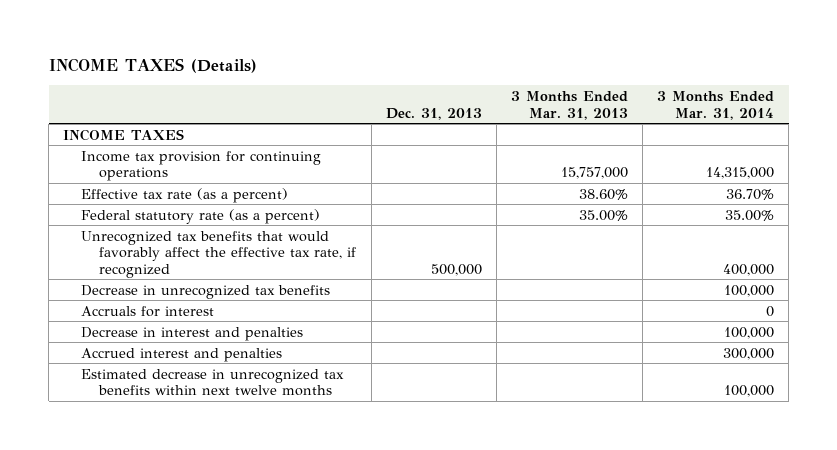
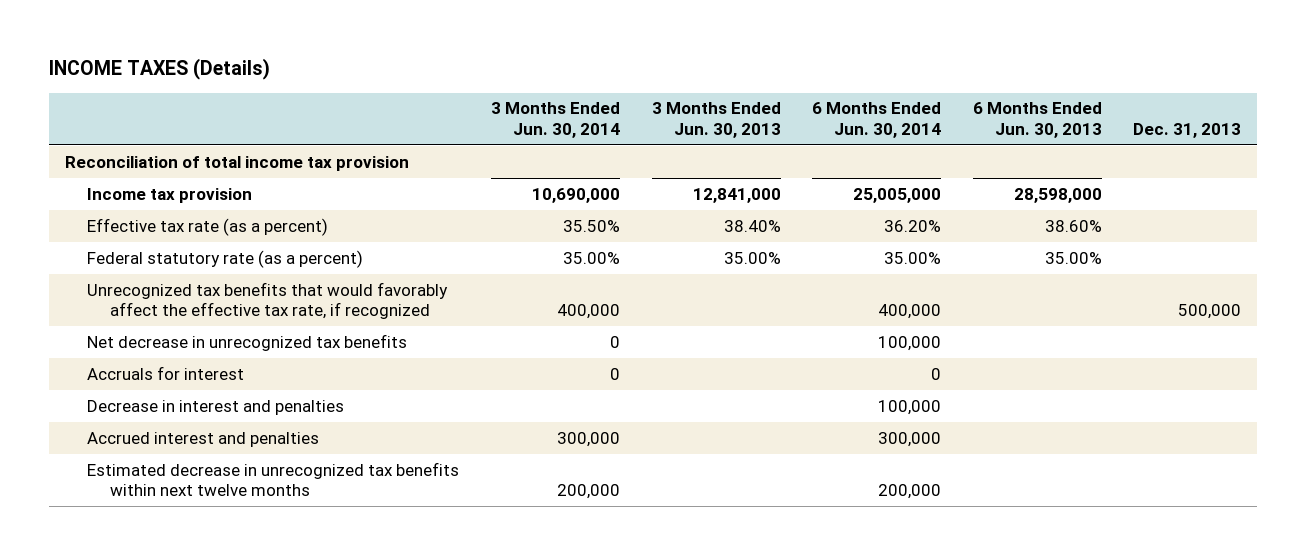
[510,91,628,120] 3 Months Ended Mar. 31, 2013 -> none
[657,91,775,120] 3 Months Ended Mar. 31, 2014 -> none
none -> [490,102,620,138] 3 Months Ended Jun. 30, 2014
none -> [651,102,781,138] 3 Months Ended Jun. 30, 2013
none -> [812,102,942,138] 6 Months Ended Jun. 30, 2014
none -> [972,102,1102,138] 6 Months Ended Jun. 30, 2013
[63,128,185,141] INCOME TAXES -> none
none -> [64,155,409,171] Reconciliation of total income tax provision
[81,150,322,182] Income tax provision for continuing operations -> [87,187,253,203] Income tax provision
[81,284,331,299] Decrease in unrecognized tax benefits -> [87,333,408,351] Net decrease in unrecognized tax benefits

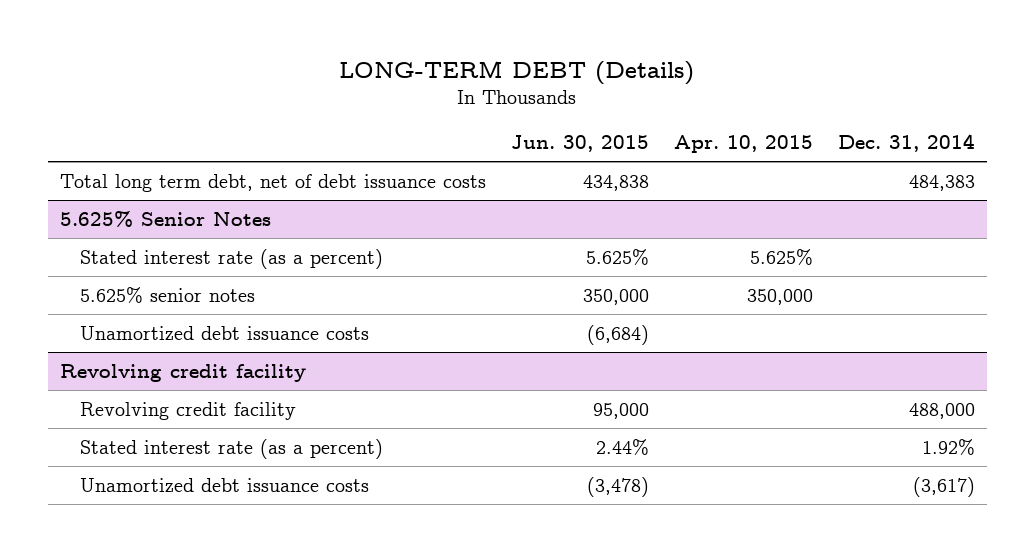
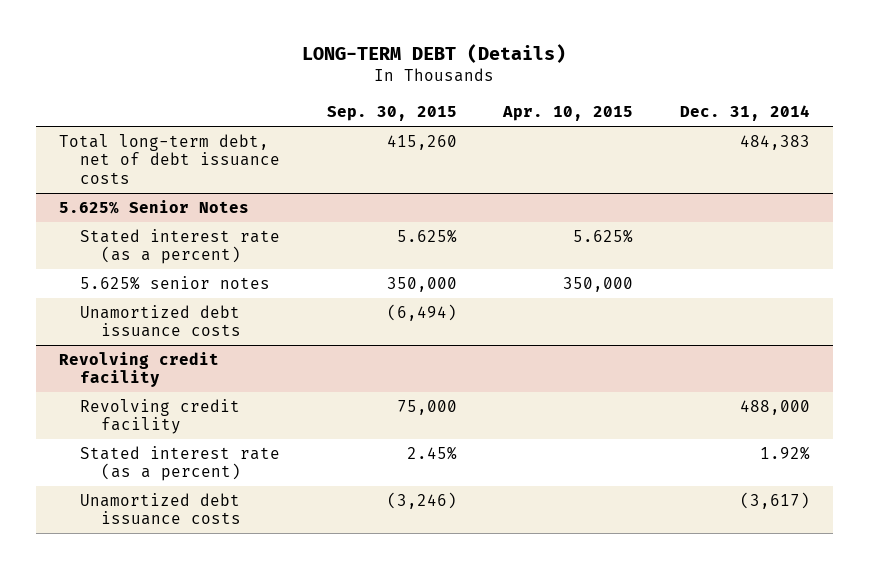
[511,134,650,152] Jun. 30, 2015 -> none
none -> [326,106,457,122] Sep. 30, 2015
[60,173,487,192] Total long term debt, net of debt issuance costs -> [59,134,280,184] Total long-term debt, net of debt issuance costs

